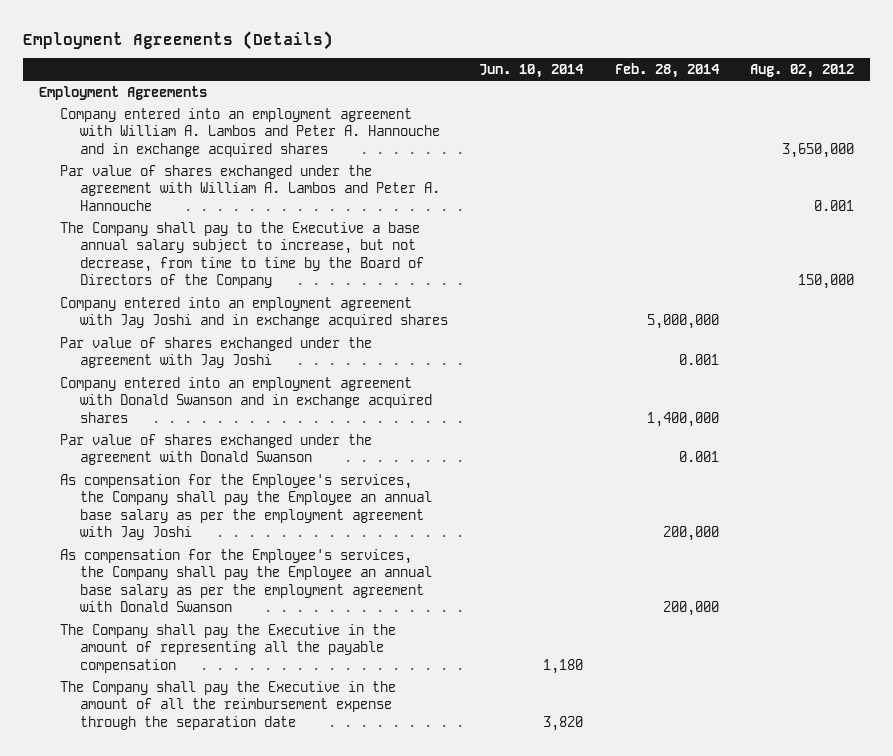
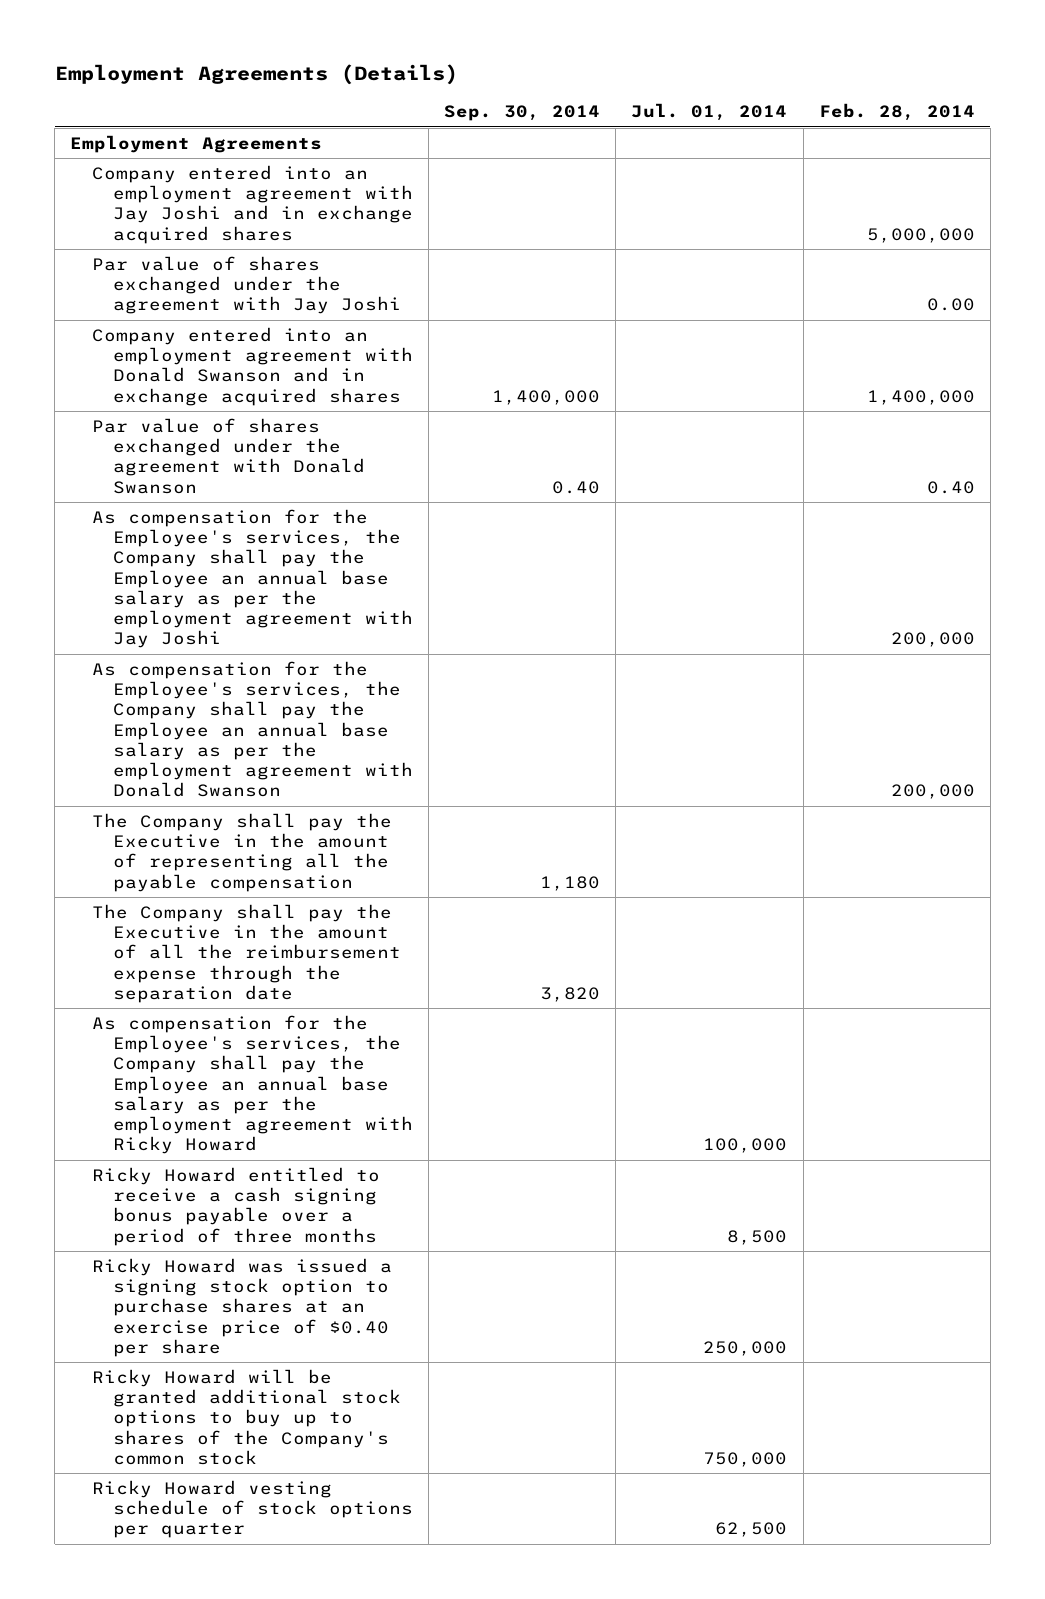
[479,64,585,79] Jun. 10, 2014 -> none
[750,64,855,79] Aug. 02, 2012 -> none
none -> [444,105,601,122] Sep. 30, 2014
none -> [631,103,788,122] Jul. 01, 2014
[59,107,440,157] Company entered into an employment agreement with William A. Lambos and Peter A. Hannouche and in exchange acquired shares -> none
[59,164,440,211] Par value of shares exchanged under the agreement with William A. Lambos and Peter A. Hannouche -> none
[59,221,424,289] The Company shall pay to the Executive a base annual salary subject to increase, but not decrease, from time to time by the Board of Directors of the Company -> none
[678,354,719,366] 0.001 -> [926,298,975,312] 0.00
[678,451,719,463] 0.001 -> [926,480,975,494] 0.40
none -> [91,1014,413,1155] As compensation for the Employee's services, the Company shall pay the Employee an annual base salary as per the employment agreement with Ricky Howard
none -> [91,1166,380,1246] Ricky Howard entitled to receive a cash signing bonus payable over a period of three months
none -> [91,1257,392,1357] Ricky Howard was issued a signing stock option to purchase shares at an exercise price of $0.40 per share
none -> [91,1368,401,1465] Ricky Howard will be granted additional stock options to buy up to shares of the Company's common stock
none -> [91,1479,413,1539] Ricky Howard vesting schedule of stock options per quarter

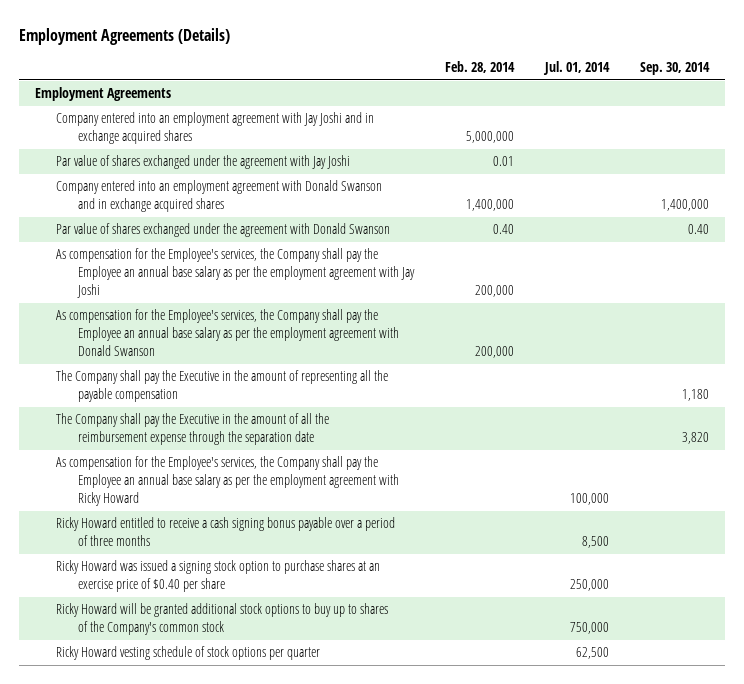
[926,298,975,312] 0.00 -> [493,156,515,167] 0.01

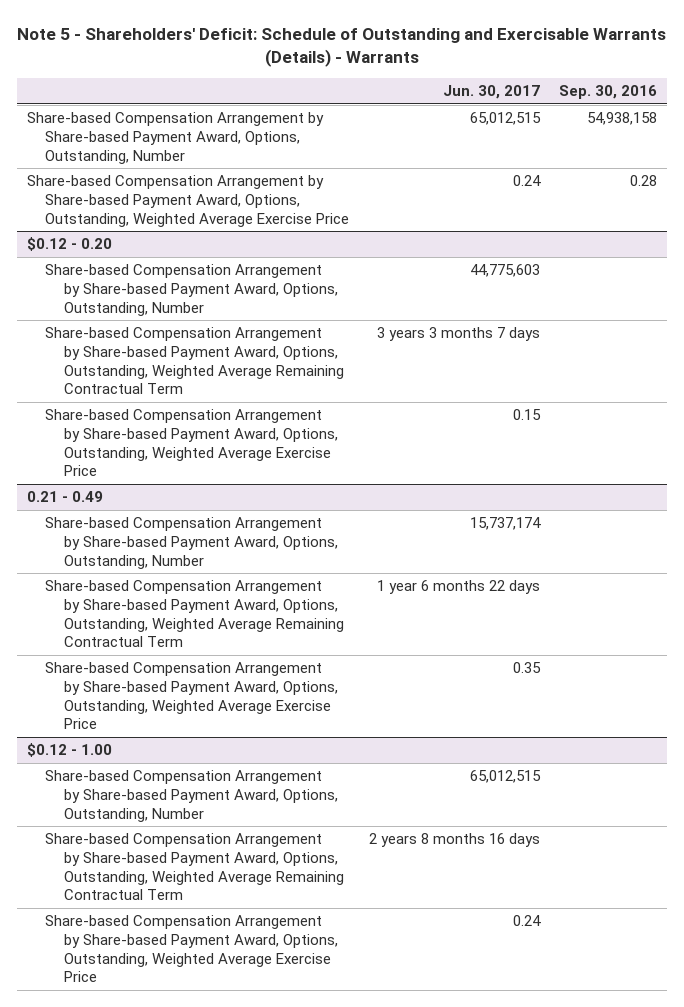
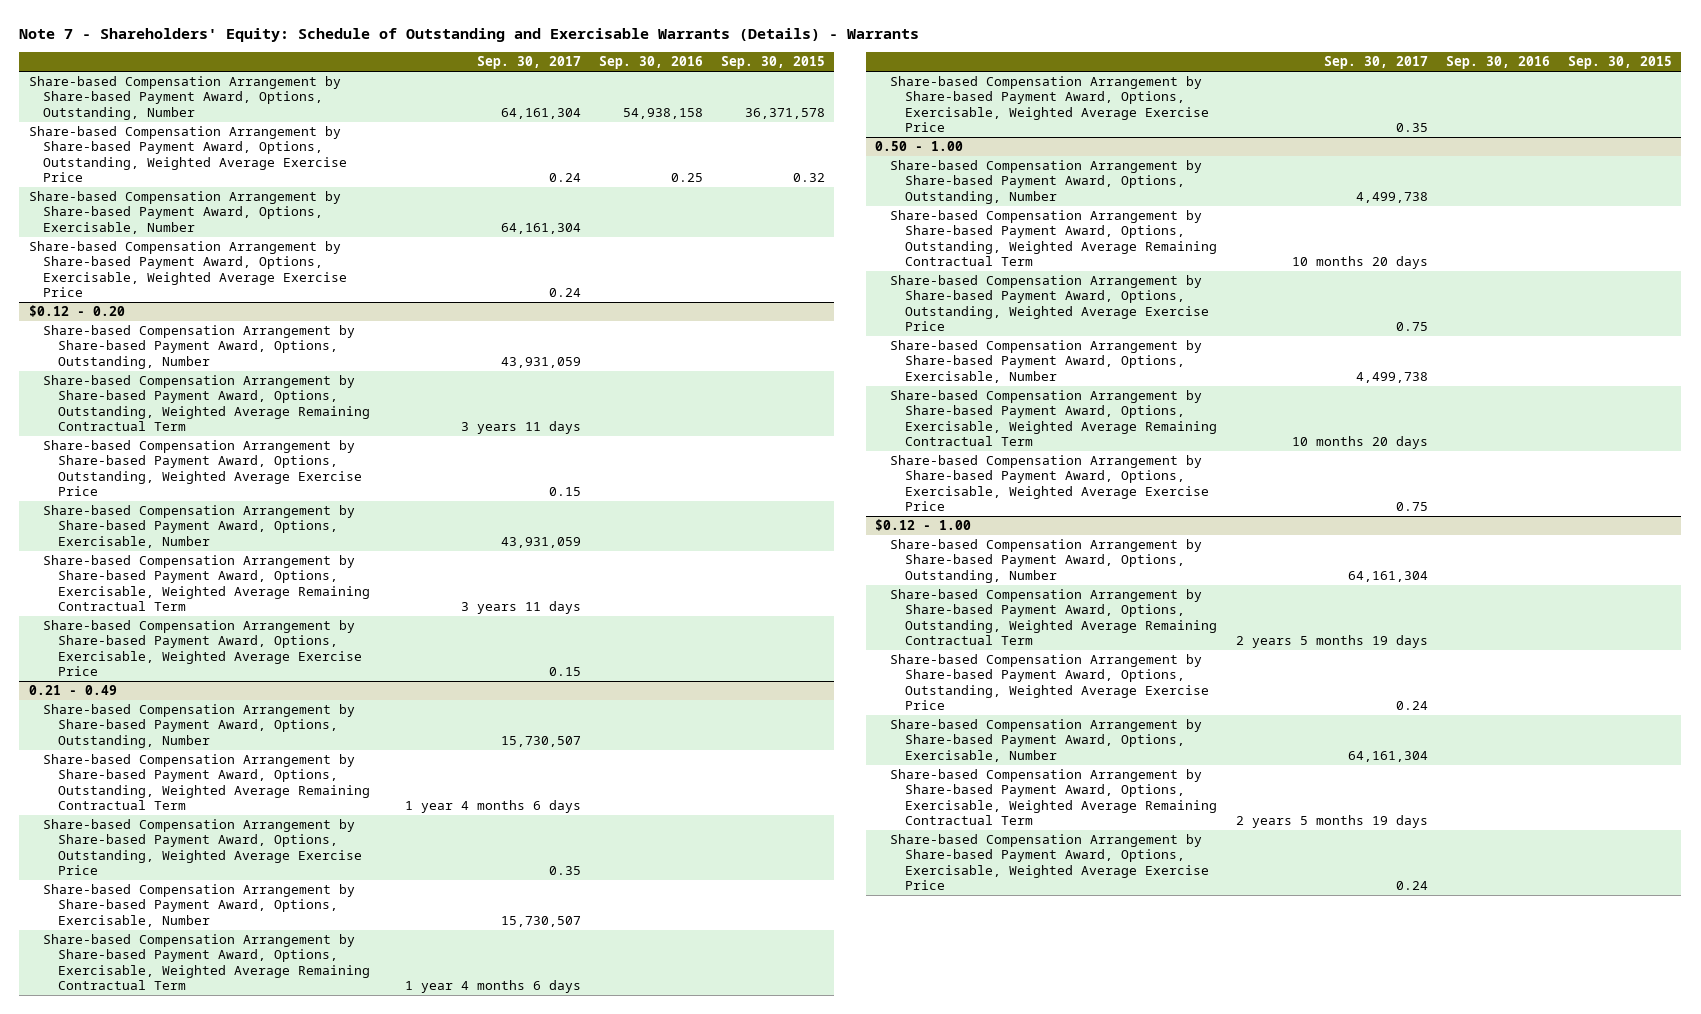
[16,28,666,67] Note 5 - Shareholders' Deficit: Schedule of Outstanding and Exercisable Warrants (Details) - Warrants -> [19,28,920,43] Note 7 - Shareholders' Equity: Schedule of Outstanding and Exercisable Warrants (Details) - Warrants
[442,84,540,99] Jun. 30, 2017 -> none
none -> [476,56,581,70] Sep. 30, 2017
none -> [721,56,826,70] Sep. 30, 2015
[629,175,657,187] 0.28 -> [670,172,703,182] 0.25
none -> [28,191,341,234] Share-based Compensation Arrangement by Share-based Payment Award, Options, Exercisable, Number
none -> [28,241,348,297] Share-based Compensation Arrangement by Share-based Payment Award, Options, Exercisable, Weighted Average Exercise Price
none -> [43,505,356,548] Share-based Compensation Arrangement by Share-based Payment Award, Options, Exercisable, Number
none -> [43,555,371,611] Share-based Compensation Arrangement by Share-based Payment Award, Options, Exercisable, Weighted Average Remaining Contractual Term
none -> [43,620,363,676] Share-based Compensation Arrangement by Share-based Payment Award, Options, Exercisable, Weighted Average Exercise Price
none -> [43,884,356,927] Share-based Compensation Arrangement by Share-based Payment Award, Options, Exercisable, Number
none -> [43,934,371,990] Share-based Compensation Arrangement by Share-based Payment Award, Options, Exercisable, Weighted Average Remaining Contractual Term
none -> [890,76,1210,132] Share-based Compensation Arrangement by Share-based Payment Award, Options, Exercisable, Weighted Average Exercise Price
none -> [875,141,964,152] 0.50 - 1.00
none -> [890,160,1203,204] Share-based Compensation Arrangement by Share-based Payment Award, Options, Outstanding, Number
none -> [890,210,1218,266] Share-based Compensation Arrangement by Share-based Payment Award, Options, Outstanding, Weighted Average Remaining Contractual Term
none -> [890,275,1210,331] Share-based Compensation Arrangement by Share-based Payment Award, Options, Outstanding, Weighted Average Exercise Price
none -> [890,340,1203,383] Share-based Compensation Arrangement by Share-based Payment Award, Options, Exercisable, Number
none -> [890,390,1218,446] Share-based Compensation Arrangement by Share-based Payment Award, Options, Exercisable, Weighted Average Remaining Contractual Term
none -> [890,455,1210,511] Share-based Compensation Arrangement by Share-based Payment Award, Options, Exercisable, Weighted Average Exercise Price
none -> [890,719,1203,762] Share-based Compensation Arrangement by Share-based Payment Award, Options, Exercisable, Number
none -> [890,769,1218,825] Share-based Compensation Arrangement by Share-based Payment Award, Options, Exercisable, Weighted Average Remaining Contractual Term
none -> [890,834,1210,890] Share-based Compensation Arrangement by Share-based Payment Award, Options, Exercisable, Weighted Average Exercise Price

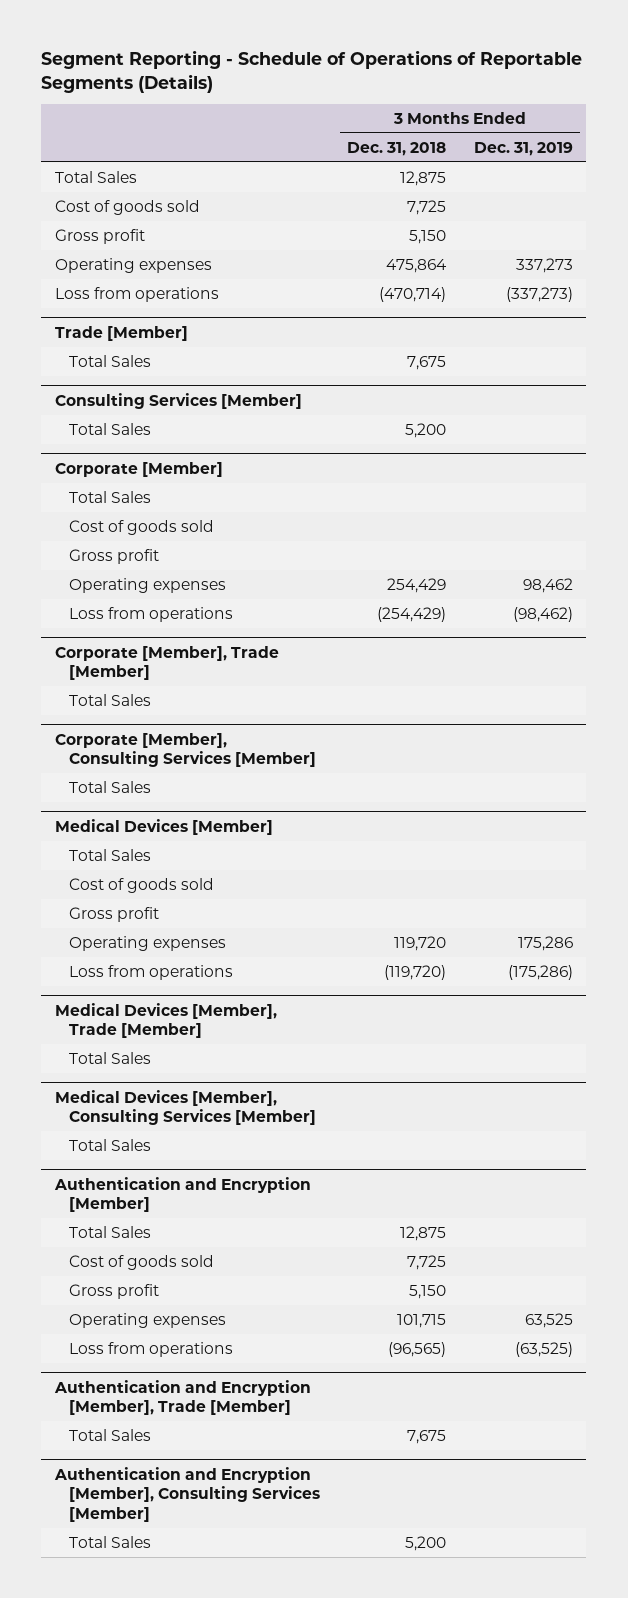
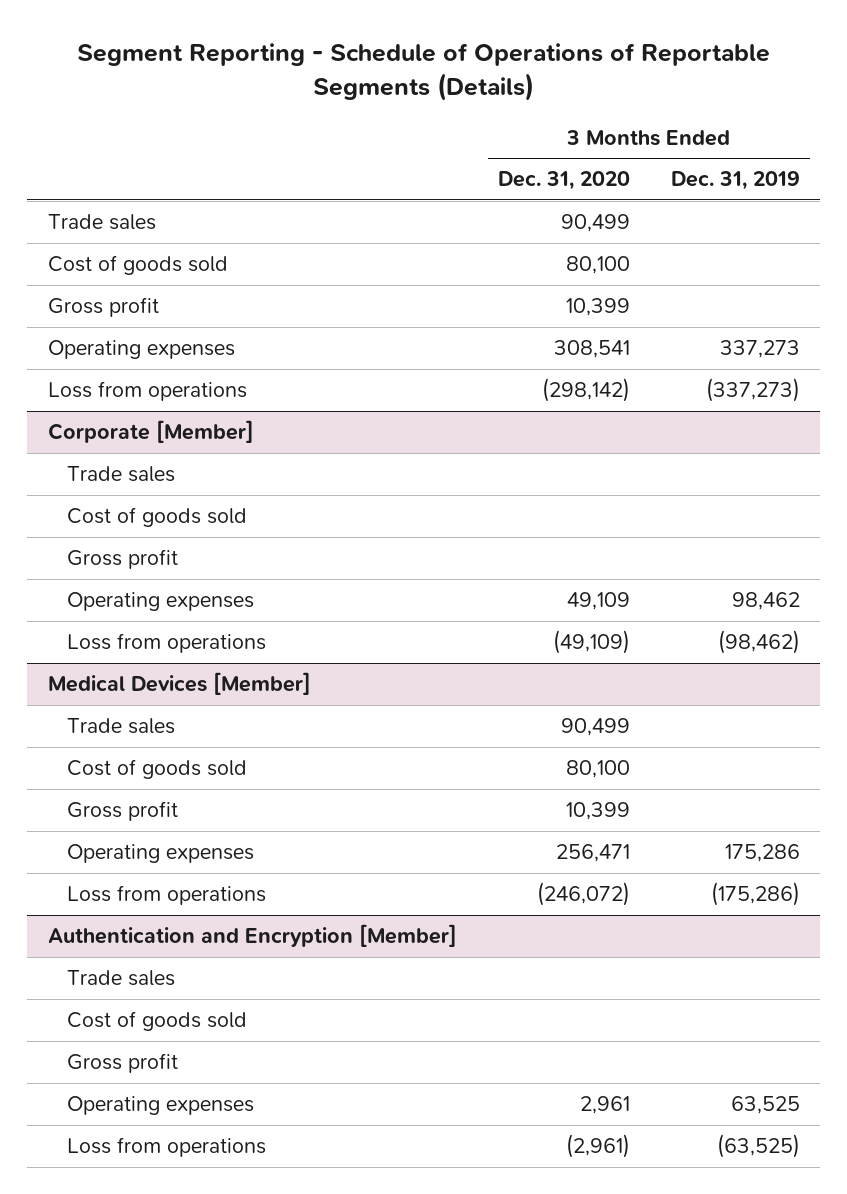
[347,141,447,156] Dec. 31, 2018 -> none
none -> [497,171,630,191] Dec. 31, 2020
[55,170,138,183] Total Sales -> [47,214,156,231] Trade sales
[55,325,189,341] Trade [Member] -> none
[68,354,151,367] Total Sales -> none
[55,392,303,409] Consulting Services [Member] -> none
[68,422,151,435] Total Sales -> none
[68,490,151,503] Total Sales -> [67,466,176,483] Trade sales
[55,645,280,681] Corporate [Member], Trade [Member] -> none
[68,693,151,706] Total Sales -> none
[55,732,316,768] Corporate [Member], Consulting Services [Member] -> none
[68,780,151,793] Total Sales -> none
[68,848,151,861] Total Sales -> [67,718,176,735] Trade sales
[55,1002,278,1039] Medical Devices [Member], Trade [Member] -> none
[68,1051,151,1064] Total Sales -> none
[55,1089,316,1126] Medical Devices [Member], Consulting Services [Member] -> none
[68,1138,151,1151] Total Sales -> none
[68,1225,151,1238] Total Sales -> [67,970,176,987] Trade sales
[54,1379,312,1416] Authentication and Encryption [Member], Trade [Member] -> none
[68,1428,151,1441] Total Sales -> none
[54,1466,320,1523] Authentication and Encryption [Member], Consulting Services [Member] -> none
[68,1535,151,1548] Total Sales -> none

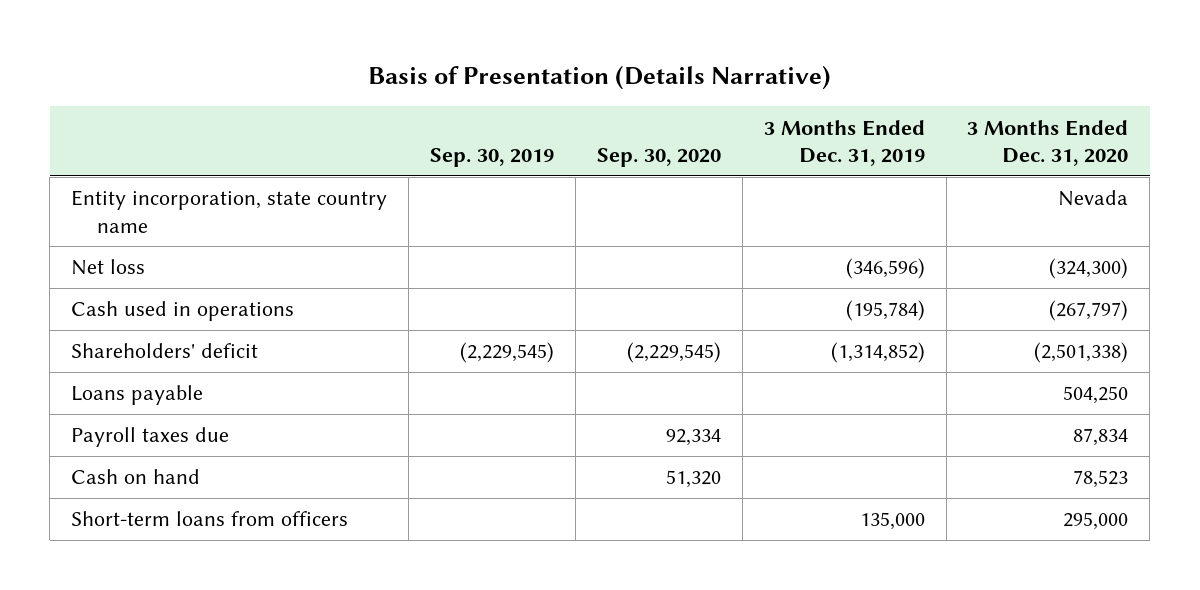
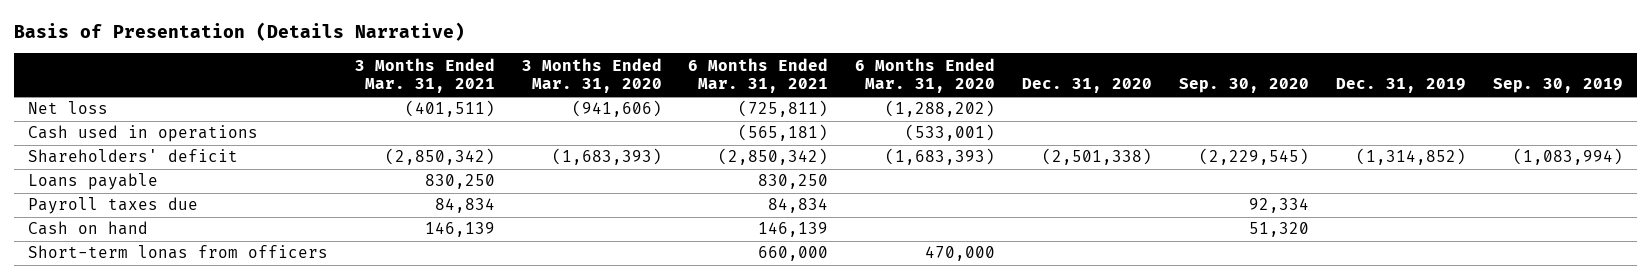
[763,119,925,167] 3 Months Ended Dec. 31, 2019 -> none
[967,119,1129,167] 3 Months Ended Dec. 31, 2020 -> none
none -> [354,57,495,94] 3 Months Ended Mar. 31, 2021
none -> [521,57,662,94] 3 Months Ended Mar. 31, 2020
none -> [688,57,829,94] 6 Months Ended Mar. 31, 2021
none -> [855,57,996,94] 6 Months Ended Mar. 31, 2020
none -> [1022,78,1153,94] Dec. 31, 2020
none -> [1336,78,1467,94] Dec. 31, 2019
[71,190,388,233] Entity incorporation, state country name -> none
[460,342,555,364] (2,229,545) -> [1513,148,1624,166] (1,083,994)
[71,511,349,527] Short-term loans from officers -> [27,245,328,260] Short-term lonas from officers

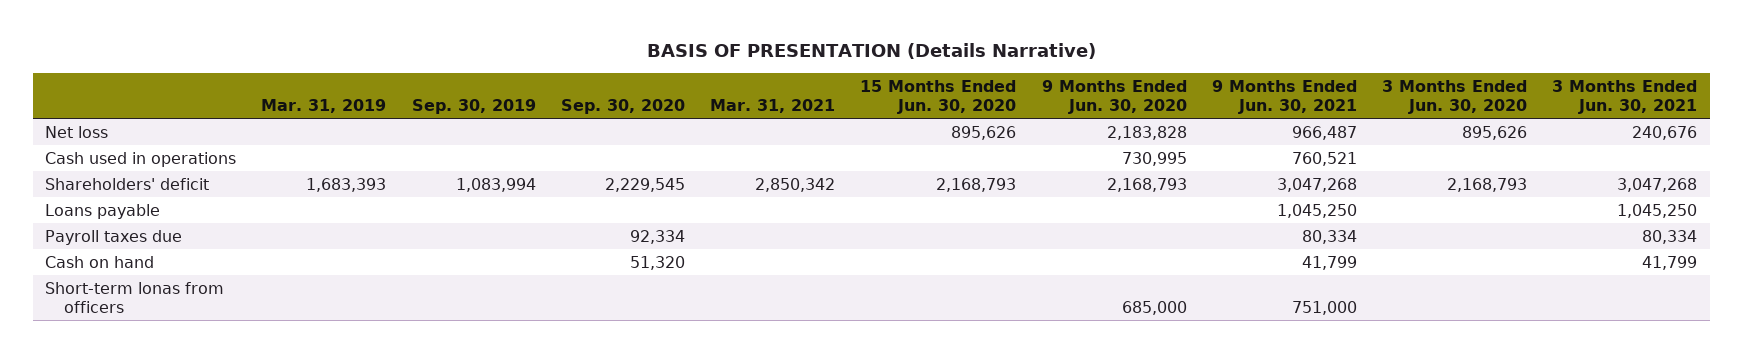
[14,21,466,41] Basis of Presentation (Details Narrative) -> [647,43,1097,60] BASIS OF PRESENTATION (Details Narrative)
[354,57,495,94] 3 Months Ended Mar. 31, 2021 -> none
[521,57,662,94] 3 Months Ended Mar. 31, 2020 -> none
[688,57,829,94] 6 Months Ended Mar. 31, 2021 -> none
[855,57,996,94] 6 Months Ended Mar. 31, 2020 -> none
[1022,78,1153,94] Dec. 31, 2020 -> none
[1336,78,1467,94] Dec. 31, 2019 -> none
none -> [261,99,387,114] Mar. 31, 2019
none -> [710,99,836,114] Mar. 31, 2021
none -> [860,79,1017,115] 15 Months Ended Jun. 30, 2020
none -> [1041,79,1187,115] 9 Months Ended Jun. 30, 2020
none -> [1211,79,1357,115] 9 Months Ended Jun. 30, 2021
none -> [1382,79,1528,115] 3 Months Ended Jun. 30, 2020
none -> [1552,79,1698,115] 3 Months Ended Jun. 30, 2021
[1199,148,1310,166] (2,229,545) -> [604,177,685,192] 2,229,545
[1513,148,1624,166] (1,083,994) -> [455,177,536,192] 1,083,994

